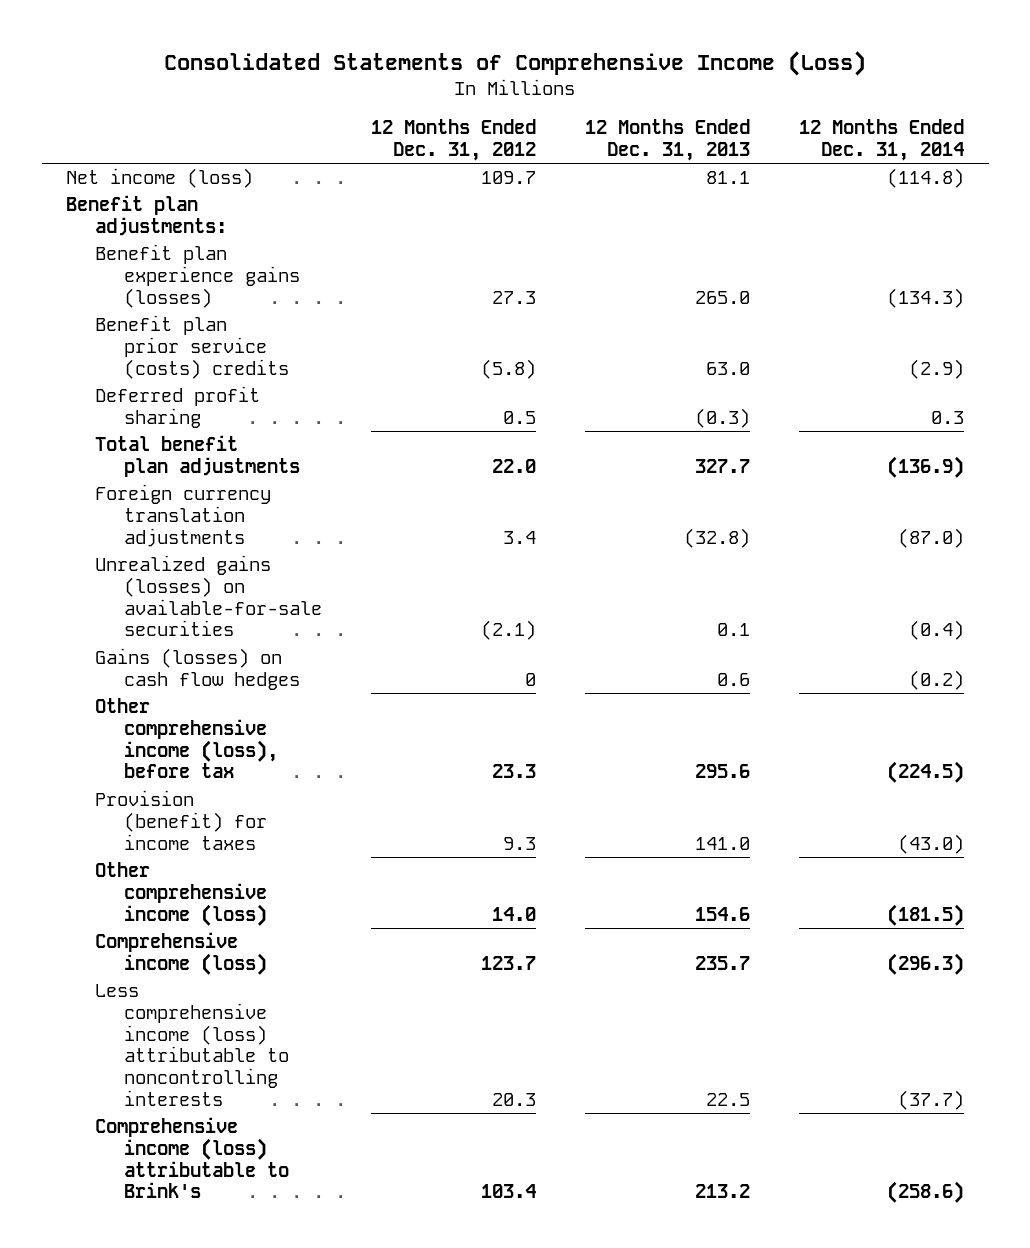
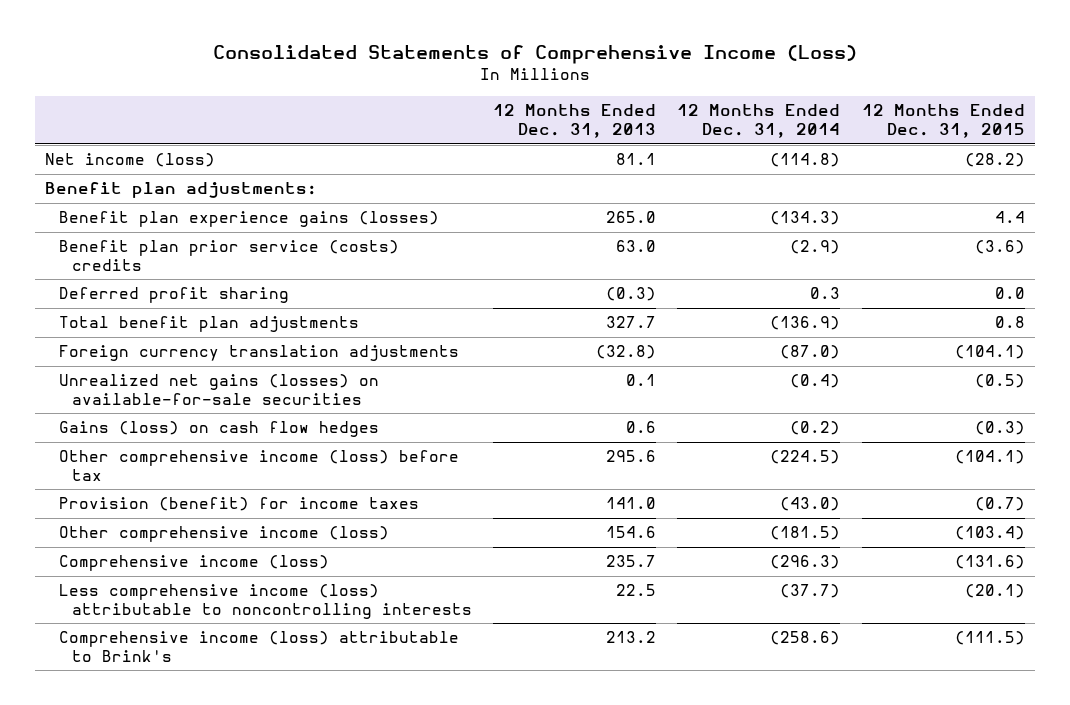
[370,119,536,161] 12 Months Ended Dec. 31, 2012 -> none
none -> [861,104,1025,139] 12 Months Ended Dec. 31, 2015
[94,555,322,637] Unrealized gains (losses) on available-for-sale securities -> [58,374,379,406] Unrealized net gains (losses) on available-for-sale securities
[94,648,300,690] Gains (losses) on cash flow hedges -> [58,421,379,438] Gains (loss) on cash flow hedges
[94,698,278,779] Other comprehensive income (loss), before tax -> [58,450,459,482] Other comprehensive income (loss) before tax

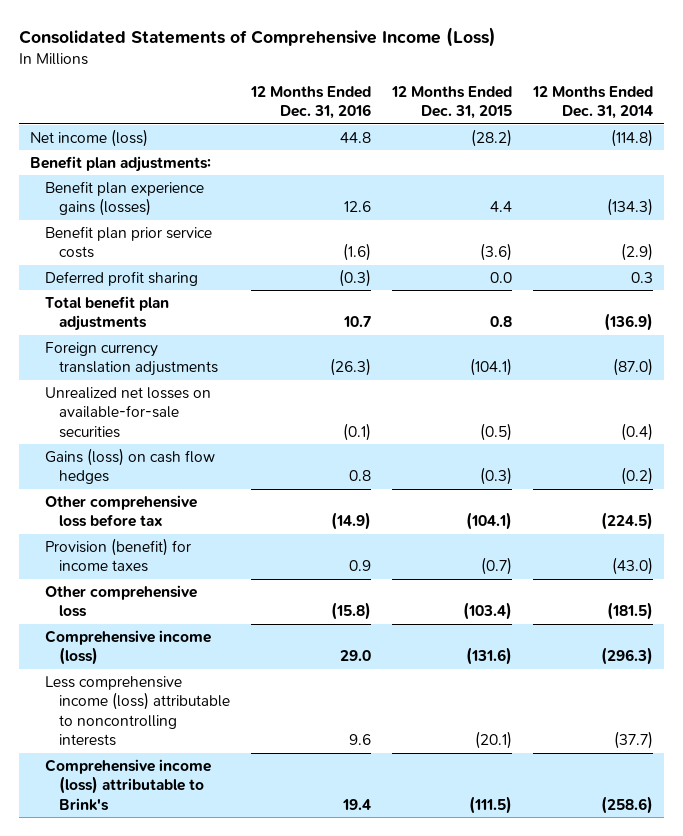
[493,104,657,139] 12 Months Ended Dec. 31, 2013 -> none
none -> [250,86,372,120] 12 Months Ended Dec. 31, 2016
[58,240,399,272] Benefit plan prior service (costs) credits -> [44,225,212,259] Benefit plan prior service costs
[58,374,379,406] Unrealized net gains (losses) on available-for-sale securities -> [44,386,211,438] Unrealized net losses on available-for-sale securities
[58,450,459,482] Other comprehensive income (loss) before tax -> [44,494,197,528] Other comprehensive loss before tax
[58,526,389,543] Other comprehensive income (loss) -> [44,584,197,618] Other comprehensive loss

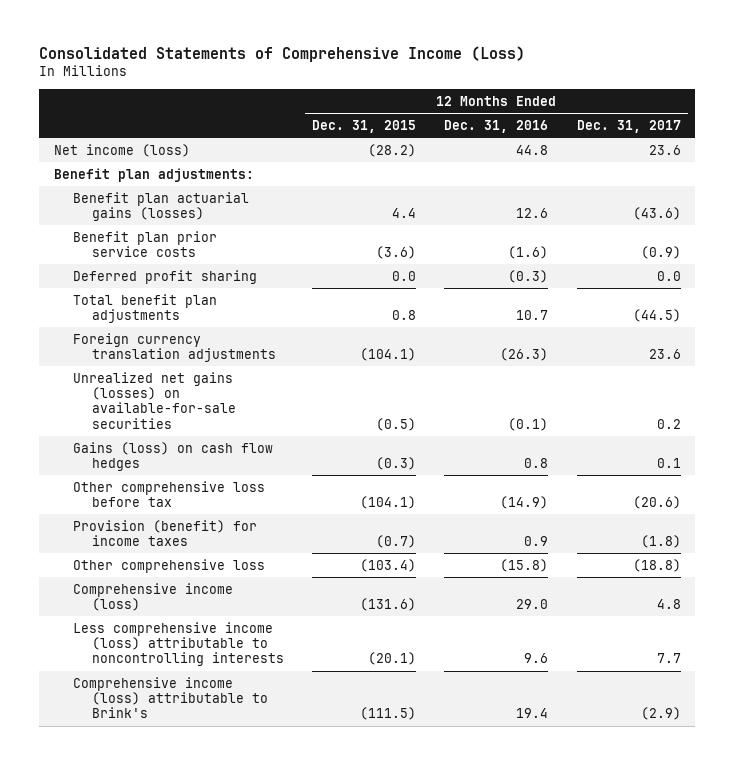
[532,86,654,120] 12 Months Ended Dec. 31, 2014 -> none
none -> [576,119,681,133] Dec. 31, 2017
[44,180,204,217] Benefit plan experience gains (losses) -> [72,191,249,221] Benefit plan actuarial gains (losses)
[44,386,211,438] Unrealized net losses on available-for-sale securities -> [72,371,236,429] Unrealized net gains (losses) on available-for-sale securities

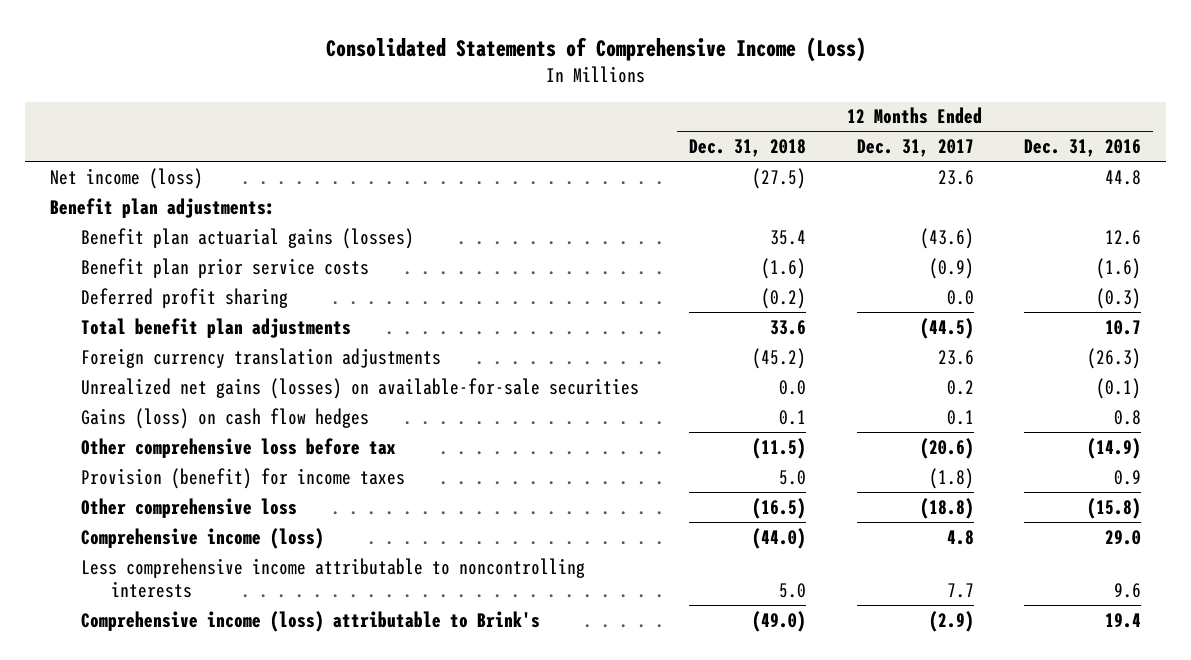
[311,119,416,133] Dec. 31, 2015 -> none
none -> [689,139,807,158] Dec. 31, 2018
[72,621,284,667] Less comprehensive income (loss) attributable to noncontrolling interests -> [80,557,585,598] Less comprehensive income attributable to noncontrolling interests

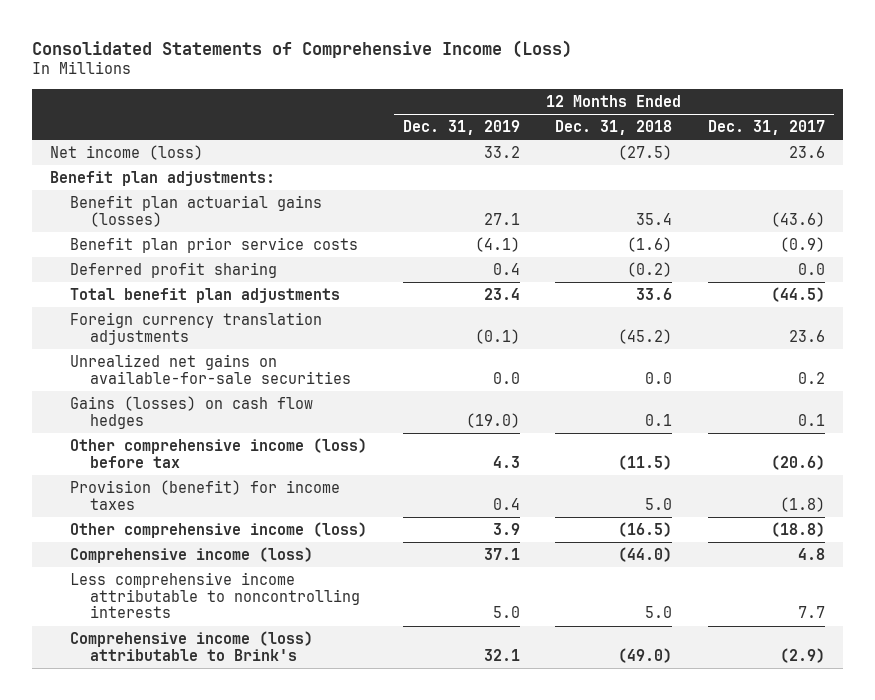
[1023,139,1141,158] Dec. 31, 2016 -> none
none -> [402,120,520,136] Dec. 31, 2019
[80,377,639,399] Unrealized net gains (losses) on available-for-sale securities -> [70,353,352,384] Unrealized net gains on available-for-sale securities
[80,407,369,429] Gains (loss) on cash flow hedges -> [70,395,314,429] Gains (losses) on cash flow hedges
[80,437,396,458] Other comprehensive loss before tax -> [70,437,368,468] Other comprehensive income (loss) before tax
[80,497,297,518] Other comprehensive loss -> [70,521,368,538] Other comprehensive income (loss)

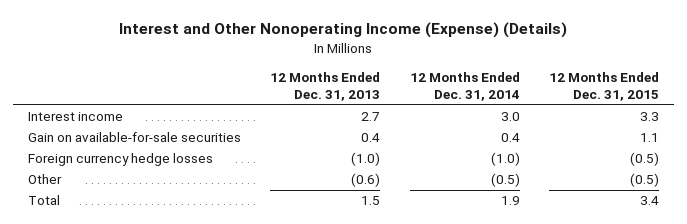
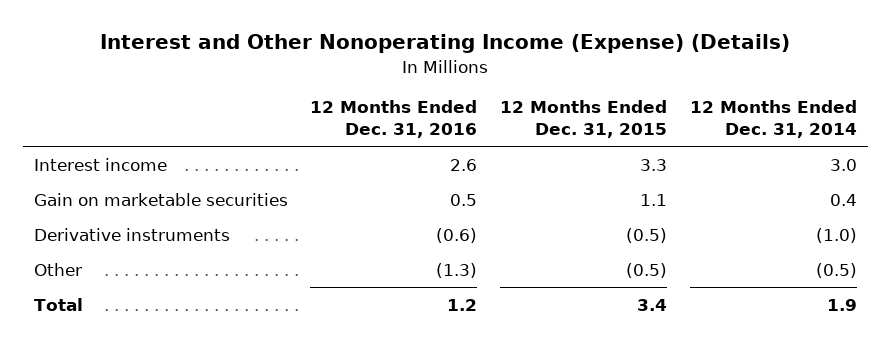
[270,71,381,102] 12 Months Ended Dec. 31, 2013 -> none
none -> [310,100,478,139] 12 Months Ended Dec. 31, 2016
[27,132,241,143] Gain on available-for-sale securities -> [33,192,288,206] Gain on marketable securities
[27,153,213,167] Foreign currency hedge losses -> [33,227,230,241] Derivative instruments

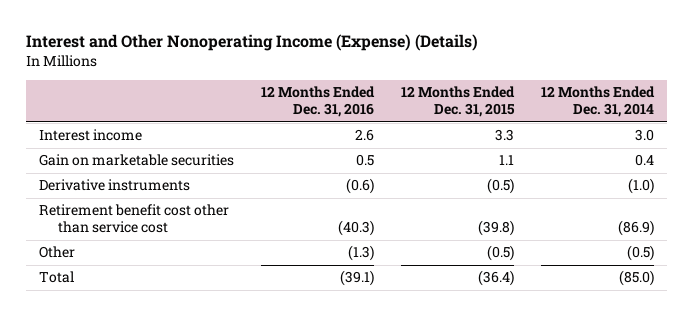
none -> [39,204,230,234] Retirement benefit cost other than service cost
[447,298,478,311] 1.2 -> [340,270,375,287] (39.1)
[637,298,668,311] 3.4 -> [478,270,515,287] (36.4)
[826,298,857,311] 1.9 -> [619,270,655,287] (85.0)

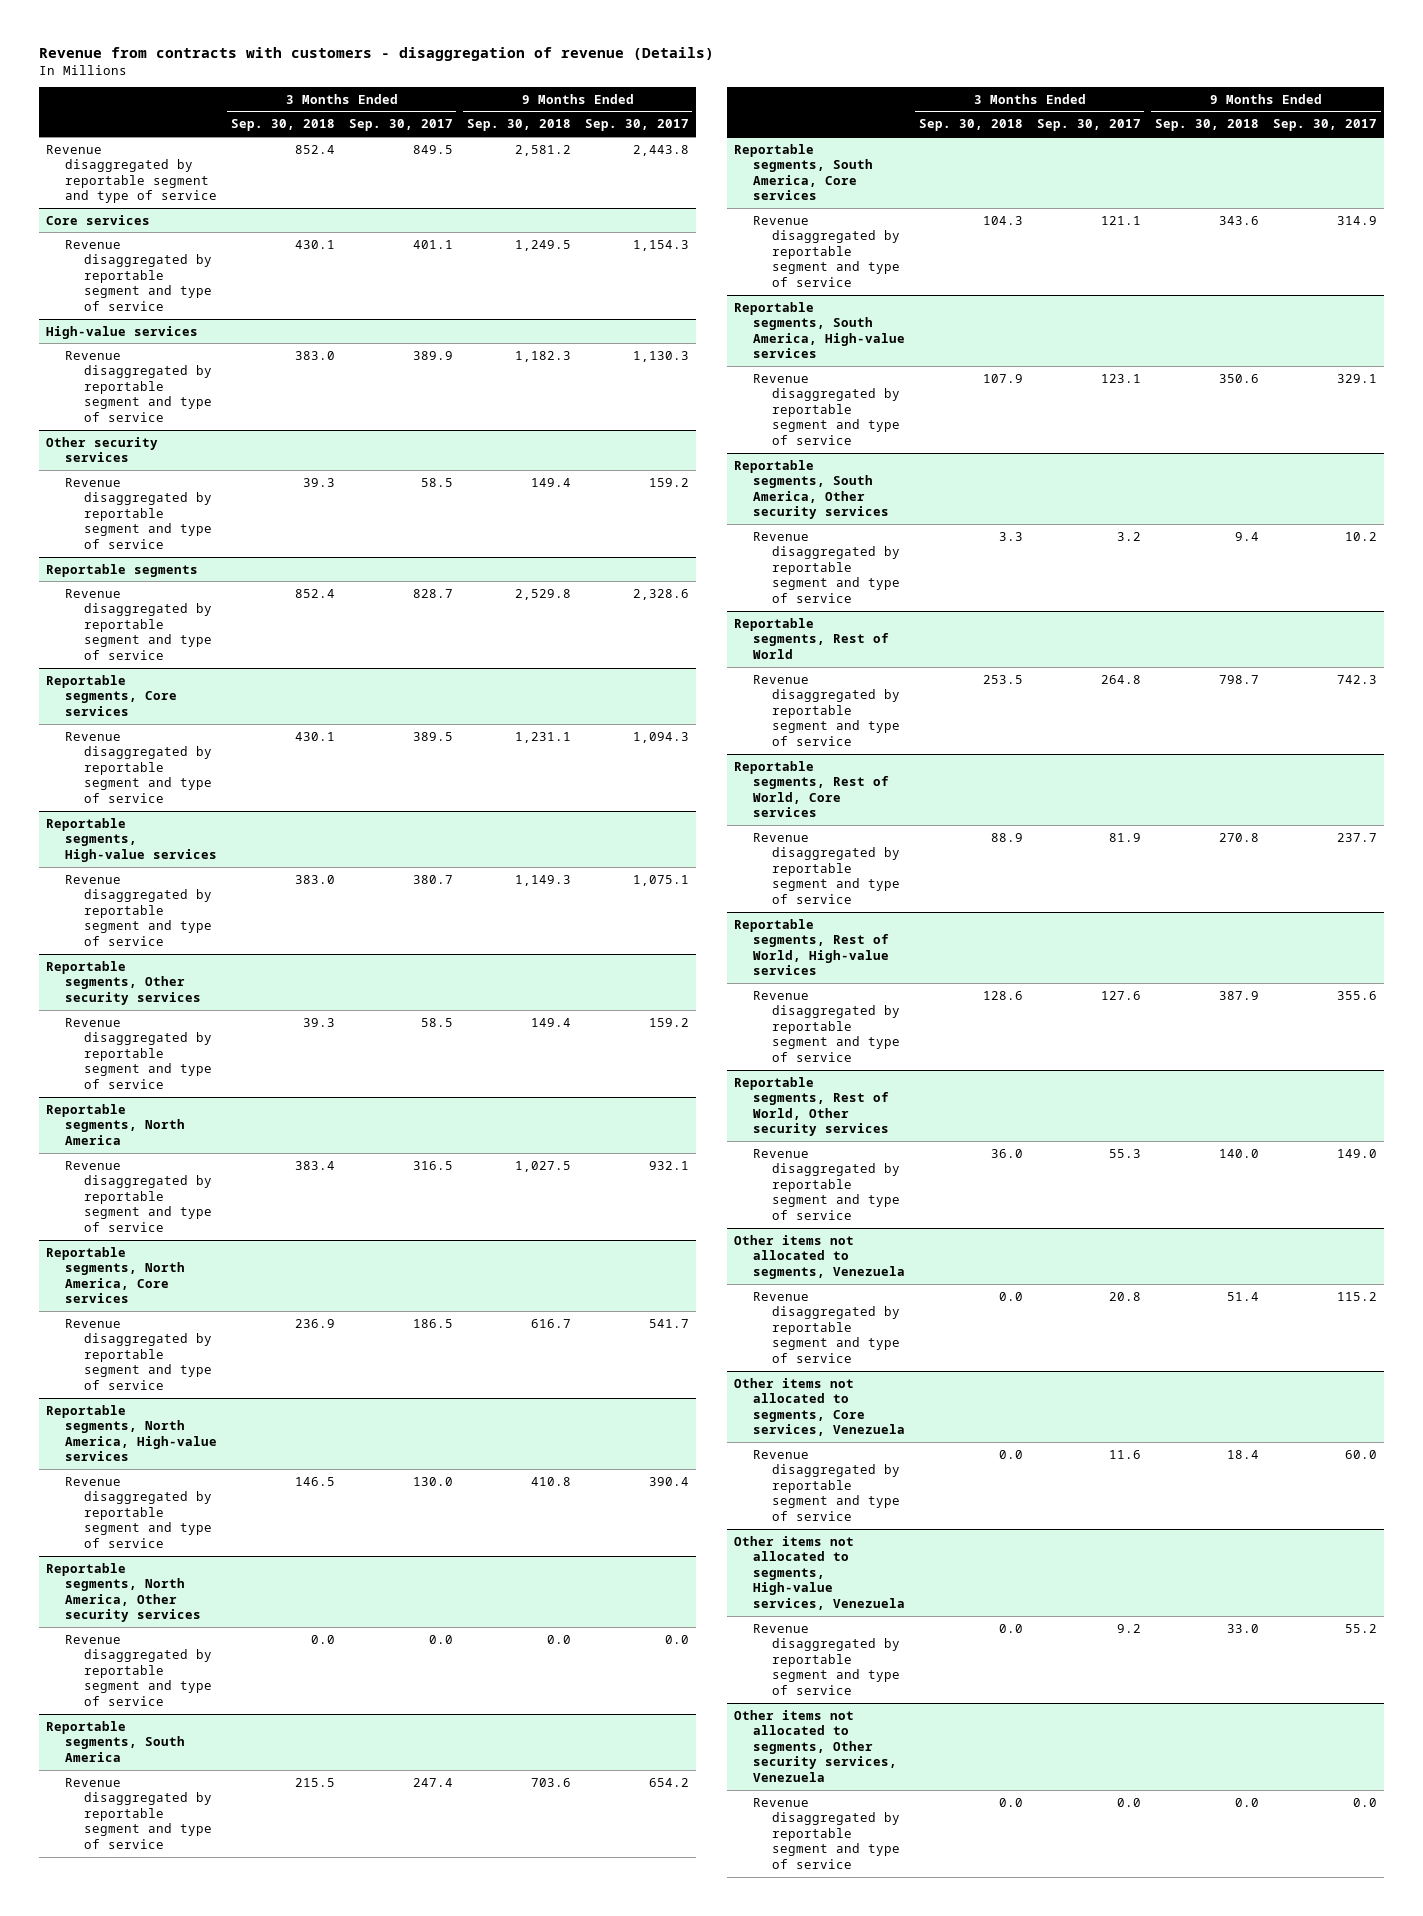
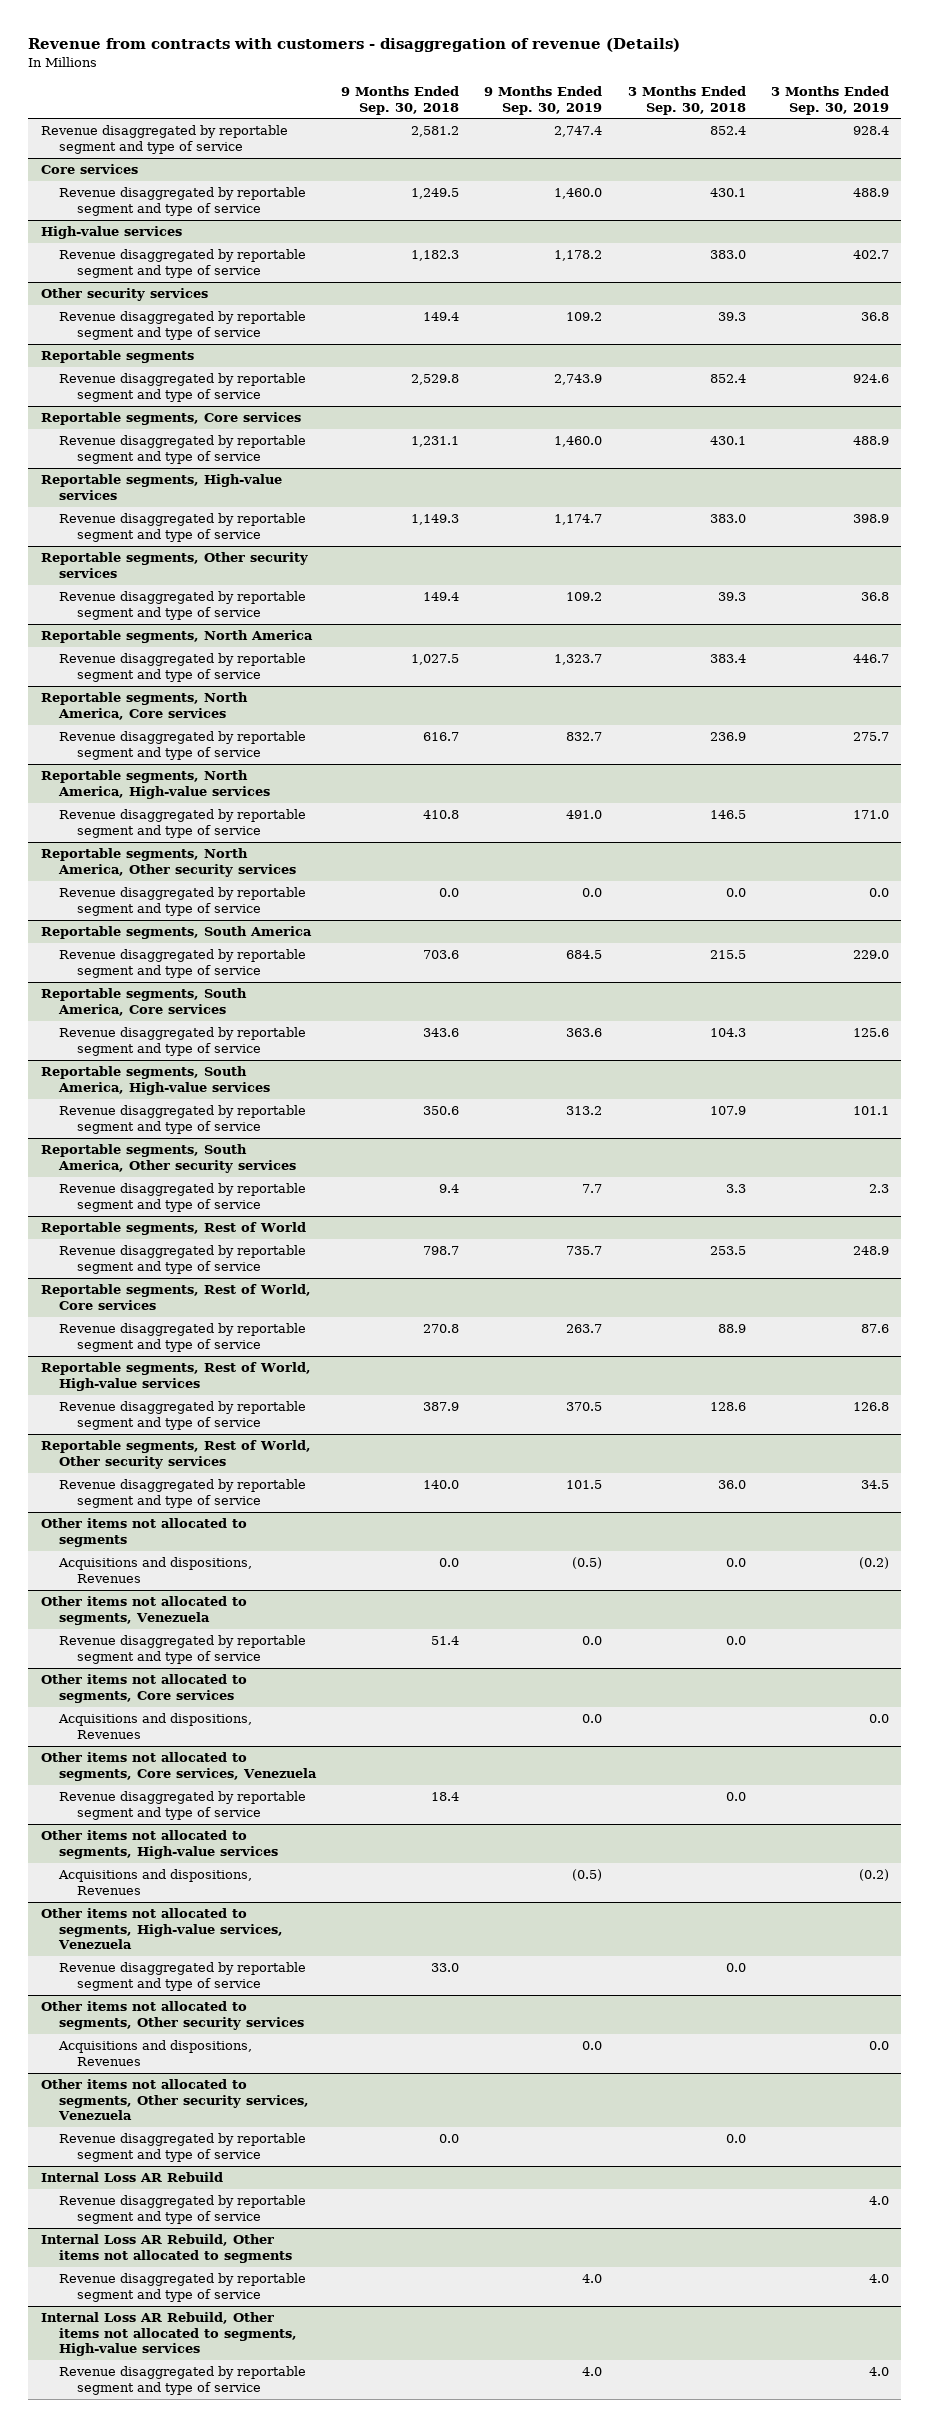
[348,119,453,132] Sep. 30, 2017 -> none
[584,119,689,132] Sep. 30, 2017 -> none
none -> [484,86,603,115] 9 Months Ended Sep. 30, 2019
none -> [770,86,889,115] 3 Months Ended Sep. 30, 2019
none -> [40,1518,247,1547] Other items not allocated to segments
none -> [57,1557,252,1583] Acquisitions and dispositions, Revenues
none -> [40,1674,247,1703] Other items not allocated to segments, Core services
none -> [57,1713,252,1739] Acquisitions and dispositions, Revenues
none -> [40,1830,278,1859] Other items not allocated to segments, High-value services
none -> [57,1869,252,1895] Acquisitions and dispositions, Revenues
none -> [40,2001,304,2030] Other items not allocated to segments, Other security services
none -> [57,2040,252,2066] Acquisitions and dispositions, Revenues
none -> [40,2172,223,2183] Internal Loss AR Rebuild
none -> [58,2195,306,2224] Revenue disaggregated by reportable segment and type of service
none -> [40,2234,292,2263] Internal Loss AR Rebuild, Other items not allocated to segments
none -> [58,2273,306,2302] Revenue disaggregated by reportable segment and type of service
none -> [40,2312,297,2357] Internal Loss AR Rebuild, Other items not allocated to segments, High-value services
none -> [58,2366,306,2395] Revenue disaggregated by reportable segment and type of service

